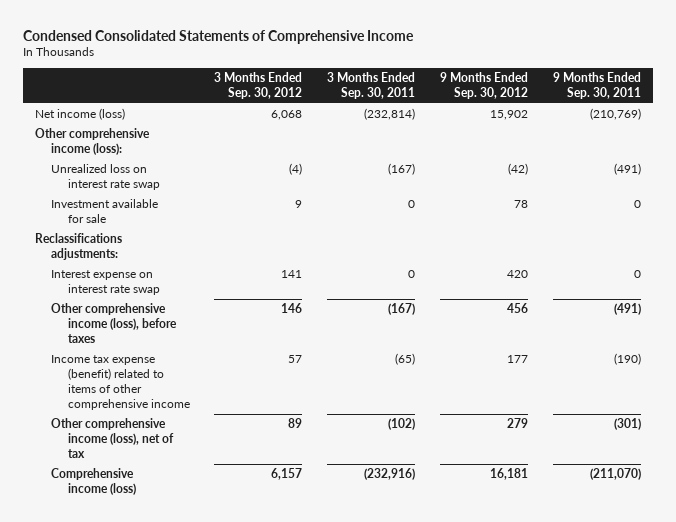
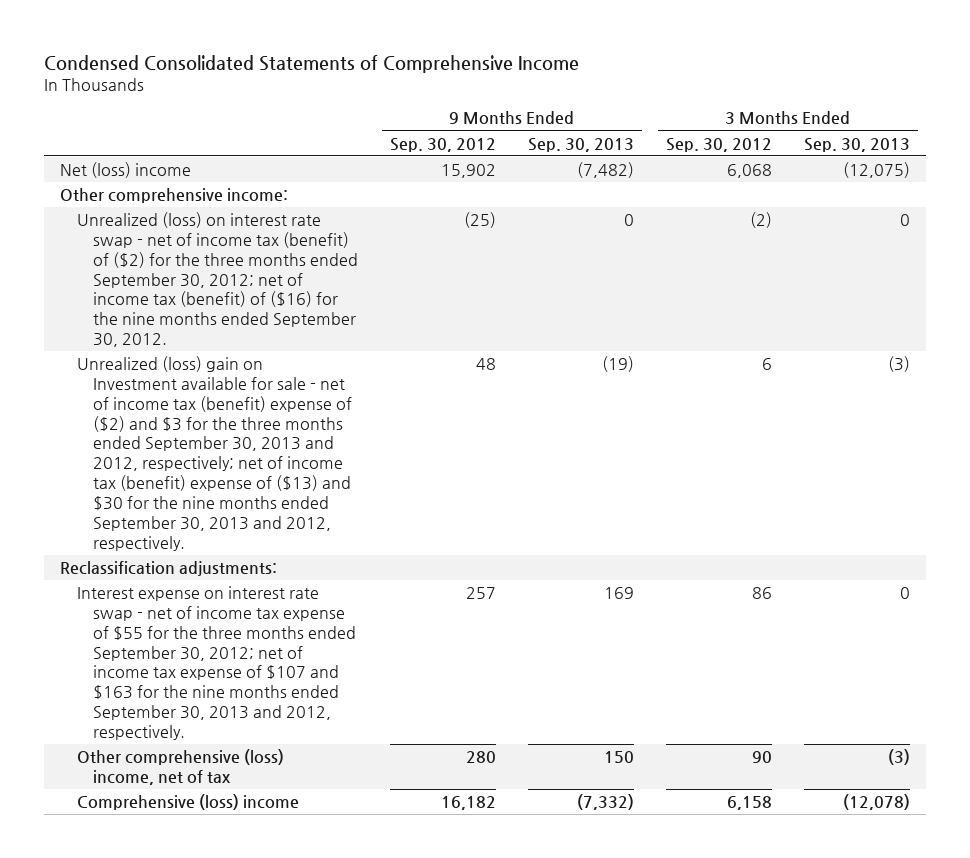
[327,71,416,99] 3 Months Ended Sep. 30, 2011 -> none
[552,71,641,99] 9 Months Ended Sep. 30, 2011 -> none
none -> [528,137,635,152] Sep. 30, 2013
none -> [803,137,910,152] Sep. 30, 2013
[51,198,159,223] Investment available for sale -> none
[51,302,177,343] Other comprehensive income (loss), before taxes -> none
[51,354,190,410] Income tax expense (benefit) related to items of other comprehensive income -> none
[35,107,126,120] Net income (loss) -> [60,162,192,179] Net (loss) income
[35,127,151,155] Other comprehensive income (loss): -> [60,188,289,204] Other comprehensive income:
[51,163,160,190] Unrealized loss on interest rate swap -> [76,212,359,348] Unrealized (loss) on interest rate swap - net of income tax (benefit) of ($2) for the three months ended September 30, 2012; net of income tax (benefit) of ($16) for the nine months ended September 30, 2012.
[289,162,303,175] (4) -> [749,212,772,229] (2)
[507,162,528,175] (42) -> [464,212,497,229] (25)
none -> [76,356,353,551] Unrealized (loss) gain on Investment available for sale - net of income tax (benefit) expense of ($2) and $3 for the three months ended September 30, 2013 and 2012, respectively; net of income tax (benefit) expense of ($13) and $30 for the nine months ended September 30, 2013 and 2012, respectively.
[35,232,123,260] Reclassifications adjustments: -> [60,561,278,577] Reclassification adjustments:
[51,269,160,295] Interest expense on interest rate swap -> [76,586,357,740] Interest expense on interest rate swap - net of income tax expense of $55 for the three months ended September 30, 2012; net of income tax expense of $107 and $163 for the nine months ended September 30, 2013 and 2012, respectively.
[281,269,303,278] 141 -> [751,587,772,600] 86
[506,269,528,278] 420 -> [466,587,497,600] 257
[51,417,174,458] Other comprehensive income (loss), net of tax -> [76,749,284,785] Other comprehensive (loss) income, net of tax
[288,417,303,428] 89 -> [751,751,772,764] 90
[506,417,528,428] 279 -> [466,751,497,764] 280
[51,467,136,495] Comprehensive income (loss) -> [76,794,299,811] Comprehensive (loss) income
[271,467,303,480] 6,157 -> [726,796,772,811] 6,158
[489,467,528,480] 16,181 -> [441,796,497,811] 16,182

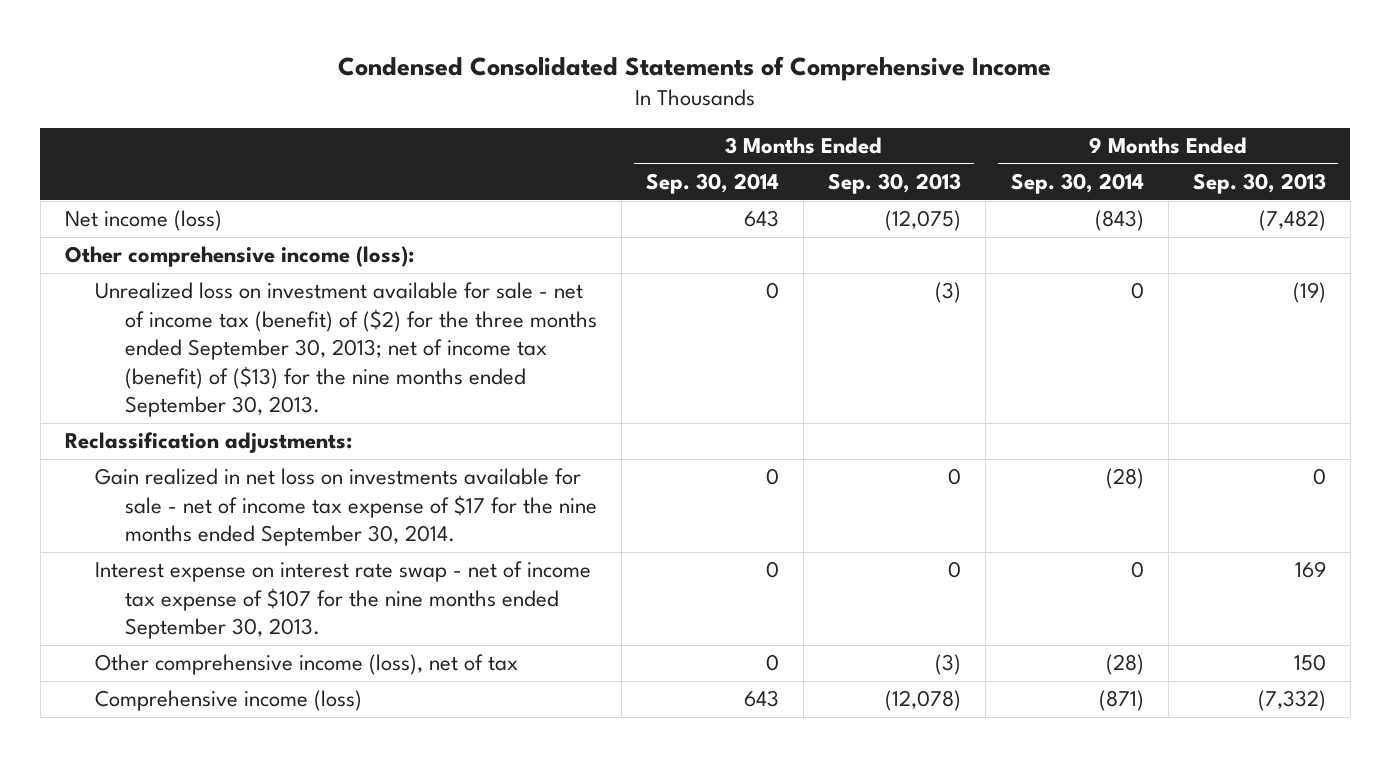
[390,137,497,152] Sep. 30, 2012 -> none
[665,137,772,152] Sep. 30, 2012 -> none
none -> [646,173,780,195] Sep. 30, 2014
none -> [1010,173,1144,195] Sep. 30, 2014
[76,212,359,348] Unrealized (loss) on interest rate swap - net of income tax (benefit) of ($2) for the three months ended September 30, 2012; net of income tax (benefit) of ($16) for the nine months ended September 30, 2012. -> none
[60,162,192,179] Net (loss) income -> [64,210,222,232] Net income (loss)
[60,188,289,204] Other comprehensive income: -> [64,246,414,268] Other comprehensive income (loss):
[76,356,353,551] Unrealized (loss) gain on Investment available for sale - net of income tax (benefit) expense of ($2) and $3 for the three months ended September 30, 2013 and 2012, respectively; net of income tax (benefit) expense of ($13) and $30 for the nine months ended September 30, 2013 and 2012, respectively. -> [94,282,597,418] Unrealized loss on investment available for sale - net of income tax (benefit) of ($2) for the three months ended September 30, 2013; net of income tax (benefit) of ($13) for the nine months ended September 30, 2013.
none -> [94,468,597,547] Gain realized in net loss on investments available for sale - net of income tax expense of $17 for the nine months ended September 30, 2014.
[76,586,357,740] Interest expense on interest rate swap - net of income tax expense of $55 for the three months ended September 30, 2012; net of income tax expense of $107 and $163 for the nine months ended September 30, 2013 and 2012, respectively. -> [94,561,591,640] Interest expense on interest rate swap - net of income tax expense of $107 for the nine months ended September 30, 2013.
[76,749,284,785] Other comprehensive (loss) income, net of tax -> [94,654,518,676] Other comprehensive income (loss), net of tax
[76,794,299,811] Comprehensive (loss) income -> [94,690,362,712] Comprehensive income (loss)

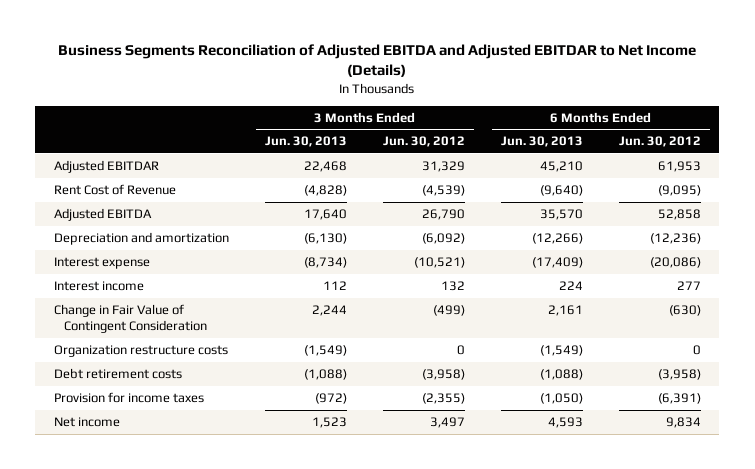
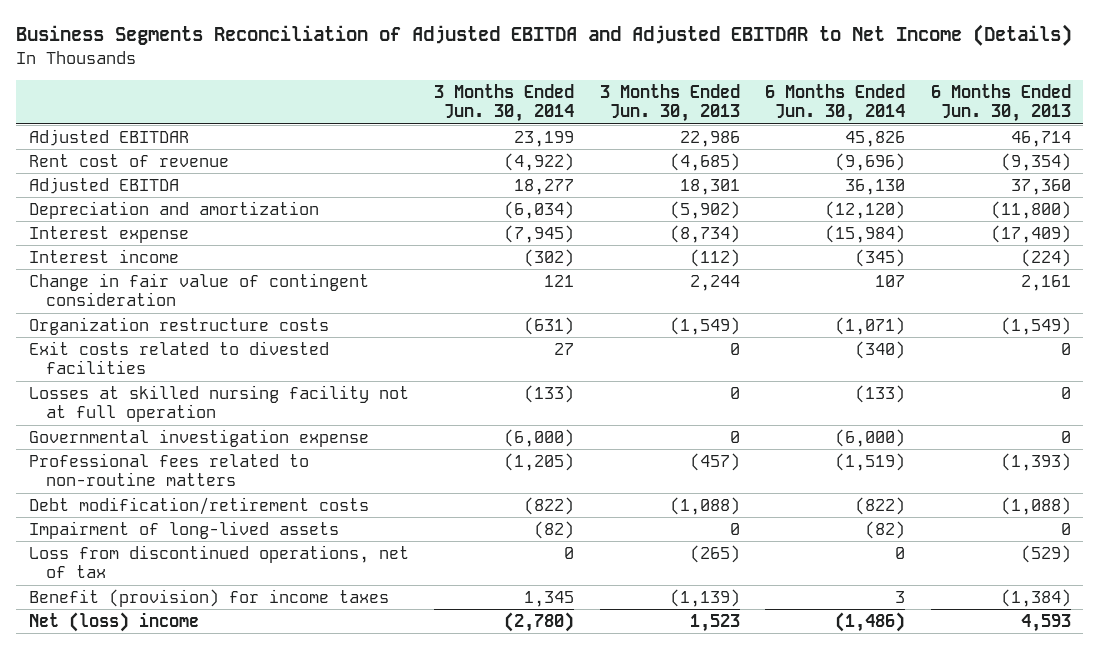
[382,136,465,148] Jun. 30, 2012 -> none
[619,136,702,148] Jun. 30, 2012 -> none
none -> [434,83,575,123] 3 Months Ended Jun. 30, 2014
none -> [765,83,906,123] 6 Months Ended Jun. 30, 2014
[303,160,347,172] 22,468 -> [679,130,740,147] 22,986
[540,160,584,172] 45,210 -> [1010,130,1071,147] 46,714
[53,183,176,195] Rent Cost of Revenue -> [28,153,229,167] Rent cost of revenue
[303,184,347,196] (4,828) -> [669,152,740,171] (4,685)
[540,184,584,196] (9,640) -> [1000,152,1071,171] (9,354)
[303,208,347,220] 17,640 -> [679,178,740,195] 18,301
[540,208,584,220] 35,570 -> [1010,178,1071,195] 37,360
[303,232,347,244] (6,130) -> [669,200,740,219] (5,902)
[532,232,584,244] (12,266) -> [990,200,1071,219] (11,800)
[322,280,347,290] 112 -> [689,248,740,267] (112)
[559,280,584,290] 224 -> [1020,248,1071,267] (224)
[53,303,208,333] Change in Fair Value of Contingent Consideration -> [28,272,369,307] Change in fair value of contingent consideration
none -> [28,340,329,375] Exit costs related to divested facilities
none -> [28,384,409,423] Losses at skilled nursing facility not at full operation
none -> [28,428,369,447] Governmental investigation expense
none -> [28,452,309,487] Professional fees related to non-routine matters
[53,367,182,379] Debt retirement costs -> [28,496,369,515] Debt modification/retirement costs
none -> [28,520,339,539] Impairment of long-lived assets
none -> [28,544,409,579] Loss from discontinued operations, net of tax
[53,391,204,403] Provision for income taxes -> [28,588,389,607] Benefit (provision) for income taxes
[314,392,347,404] (972) -> [669,588,740,607] (1,139)
[540,392,584,404] (1,050) -> [1000,588,1071,607] (1,384)
[53,416,120,427] Net income -> [28,611,199,632] Net (loss) income

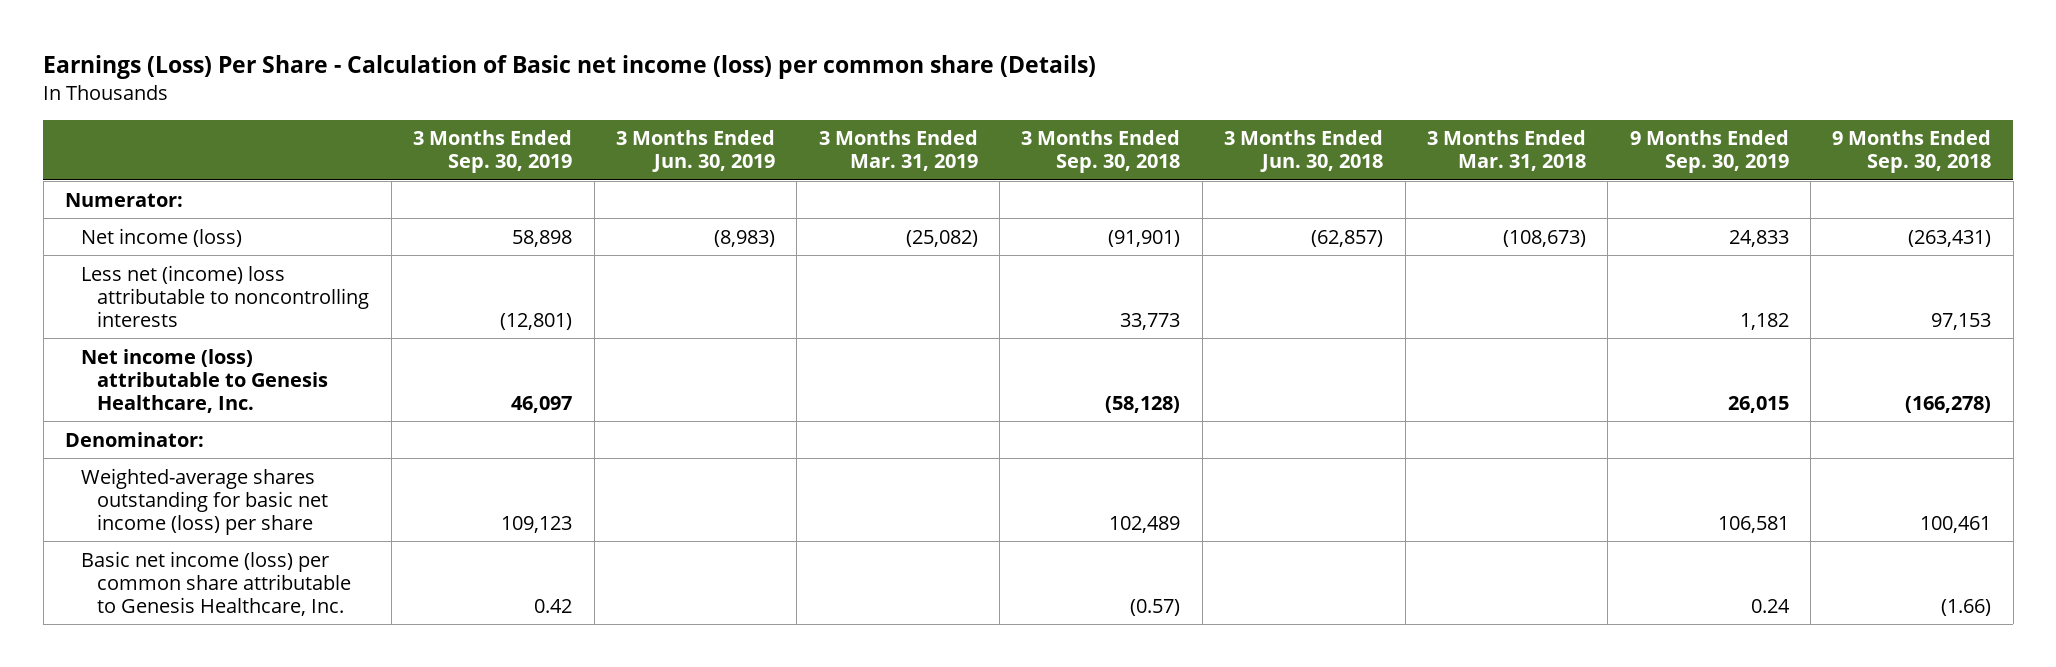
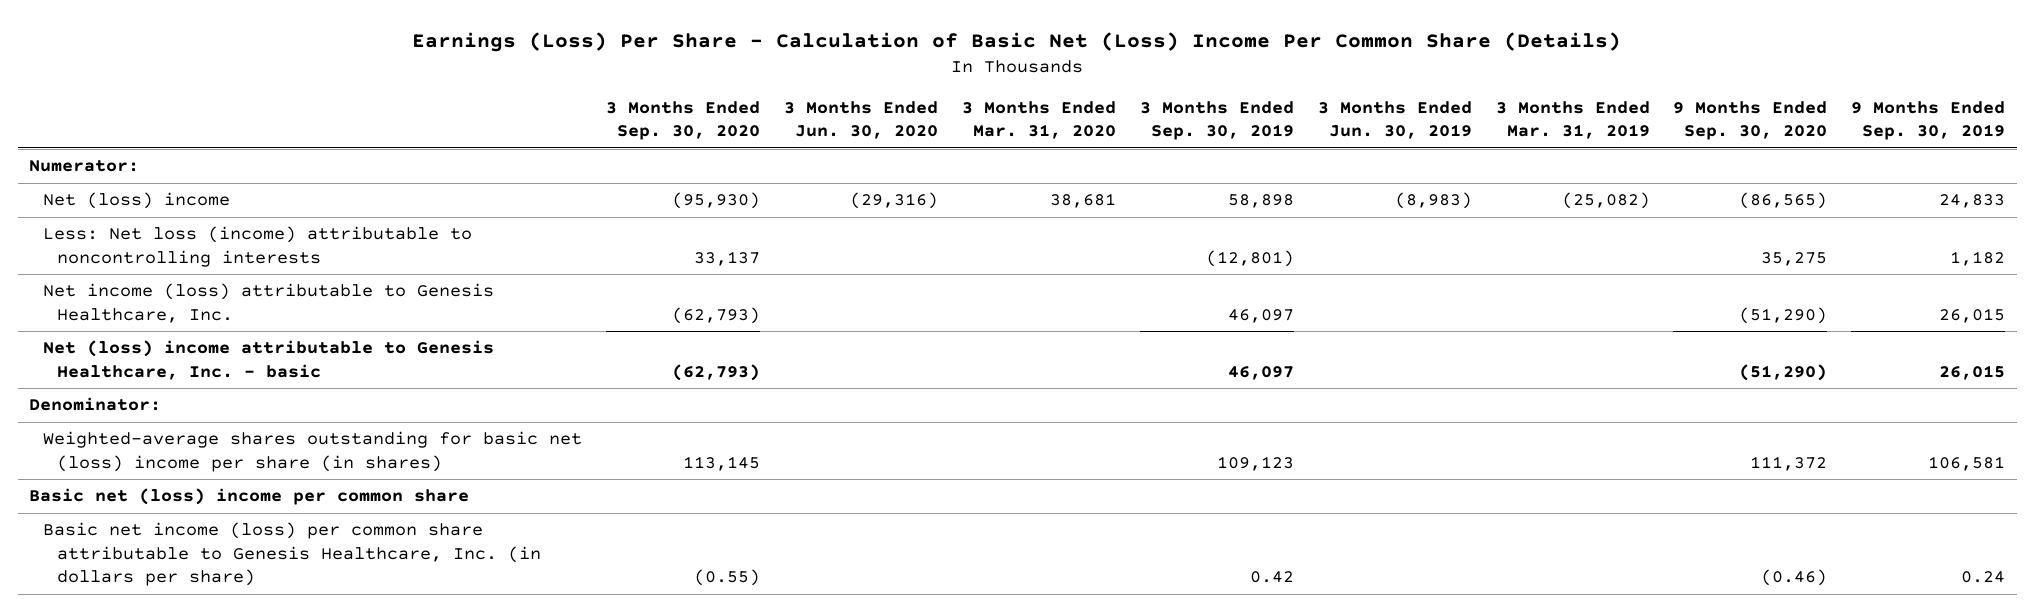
[43,55,1097,80] Earnings (Loss) Per Share - Calculation of Basic net income (loss) per common share (Details) -> [412,31,1622,52] Earnings (Loss) Per Share - Calculation of Basic Net (Loss) Income Per Common Share (Details)
[1021,130,1181,174] 3 Months Ended Sep. 30, 2018 -> none
[1224,130,1384,173] 3 Months Ended Jun. 30, 2018 -> none
[1426,130,1586,172] 3 Months Ended Mar. 31, 2018 -> none
[1832,130,1992,174] 9 Months Ended Sep. 30, 2018 -> none
none -> [605,100,760,141] 3 Months Ended Sep. 30, 2020
none -> [783,100,938,140] 3 Months Ended Jun. 30, 2020
none -> [961,100,1116,140] 3 Months Ended Mar. 31, 2020
none -> [1673,100,1828,141] 9 Months Ended Sep. 30, 2020
[81,227,243,247] Net income (loss) -> [43,192,231,210] Net (loss) income
[81,264,370,327] Less net (income) loss attributable to noncontrolling interests -> [43,226,473,267] Less: Net loss (income) attributable to noncontrolling interests
none -> [43,340,495,380] Net (loss) income attributable to Genesis Healthcare, Inc. - basic
[81,467,329,535] Weighted-average shares outstanding for basic net income (loss) per share -> [43,431,583,472] Weighted-average shares outstanding for basic net (loss) income per share (in shares)
none -> [29,488,470,506] Basic net (loss) income per common share
[81,550,352,616] Basic net income (loss) per common share attributable to Genesis Healthcare, Inc. -> [43,522,541,587] Basic net income (loss) per common share attributable to Genesis Healthcare, Inc. (in dollars per share)

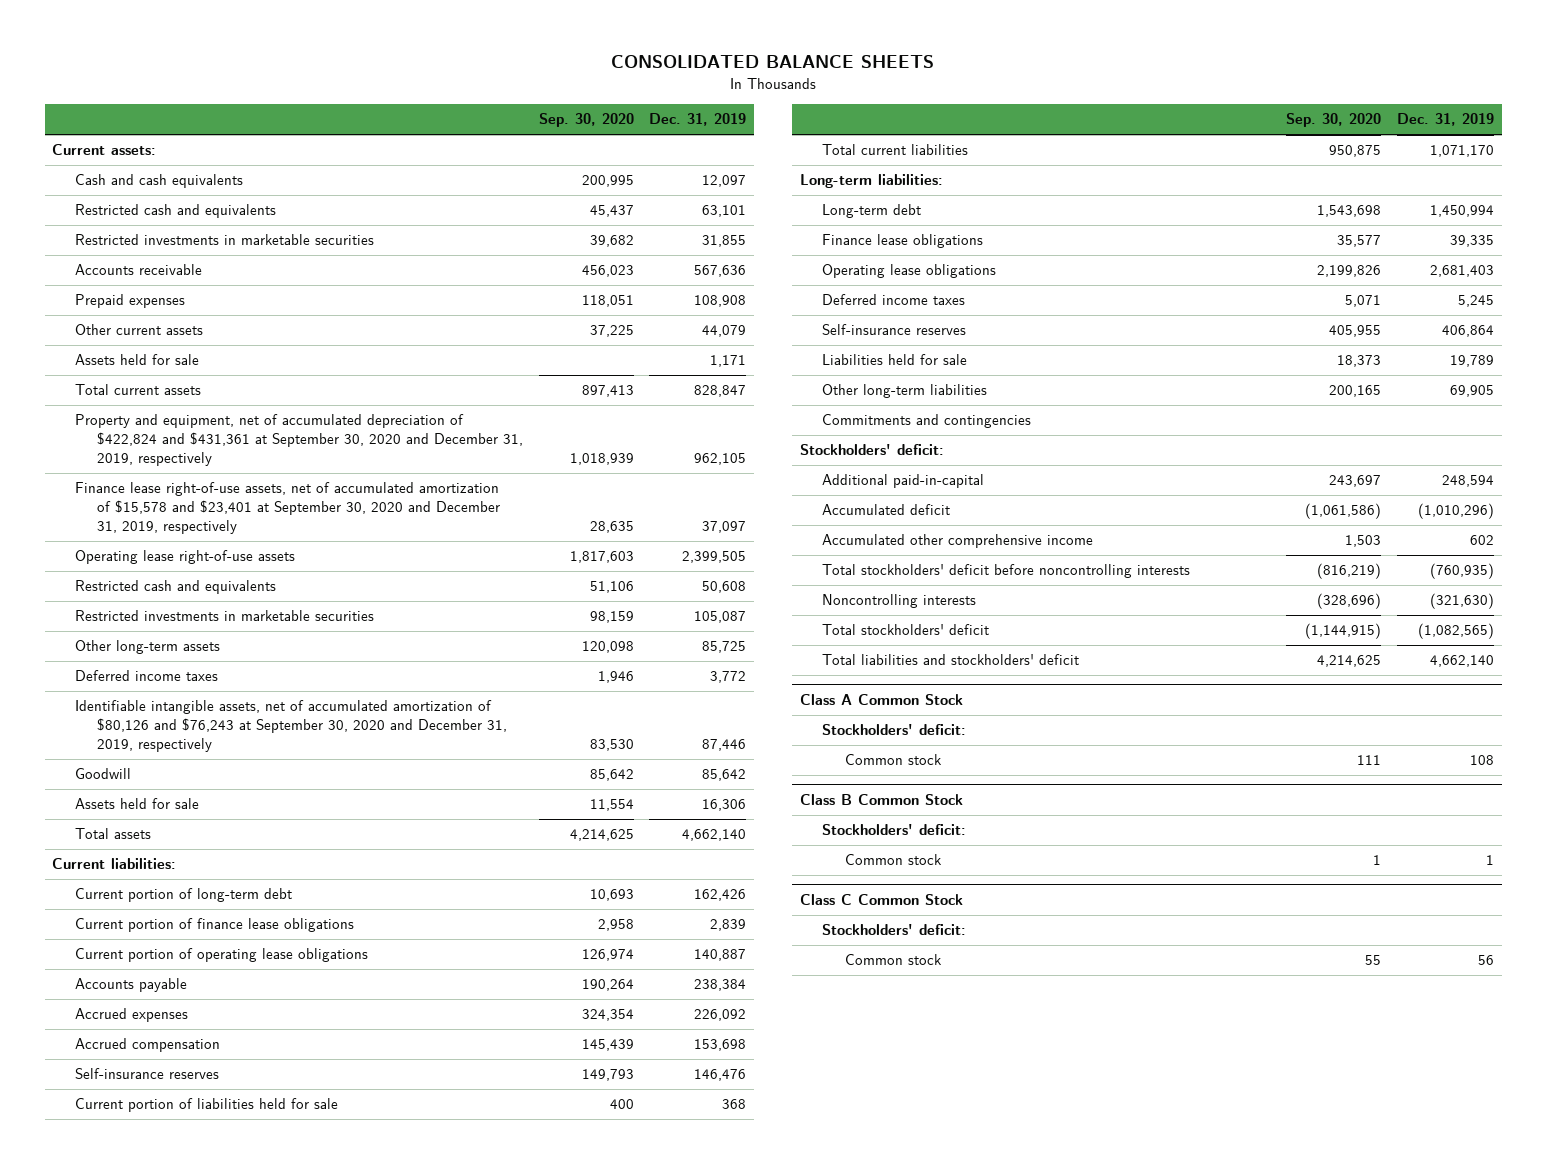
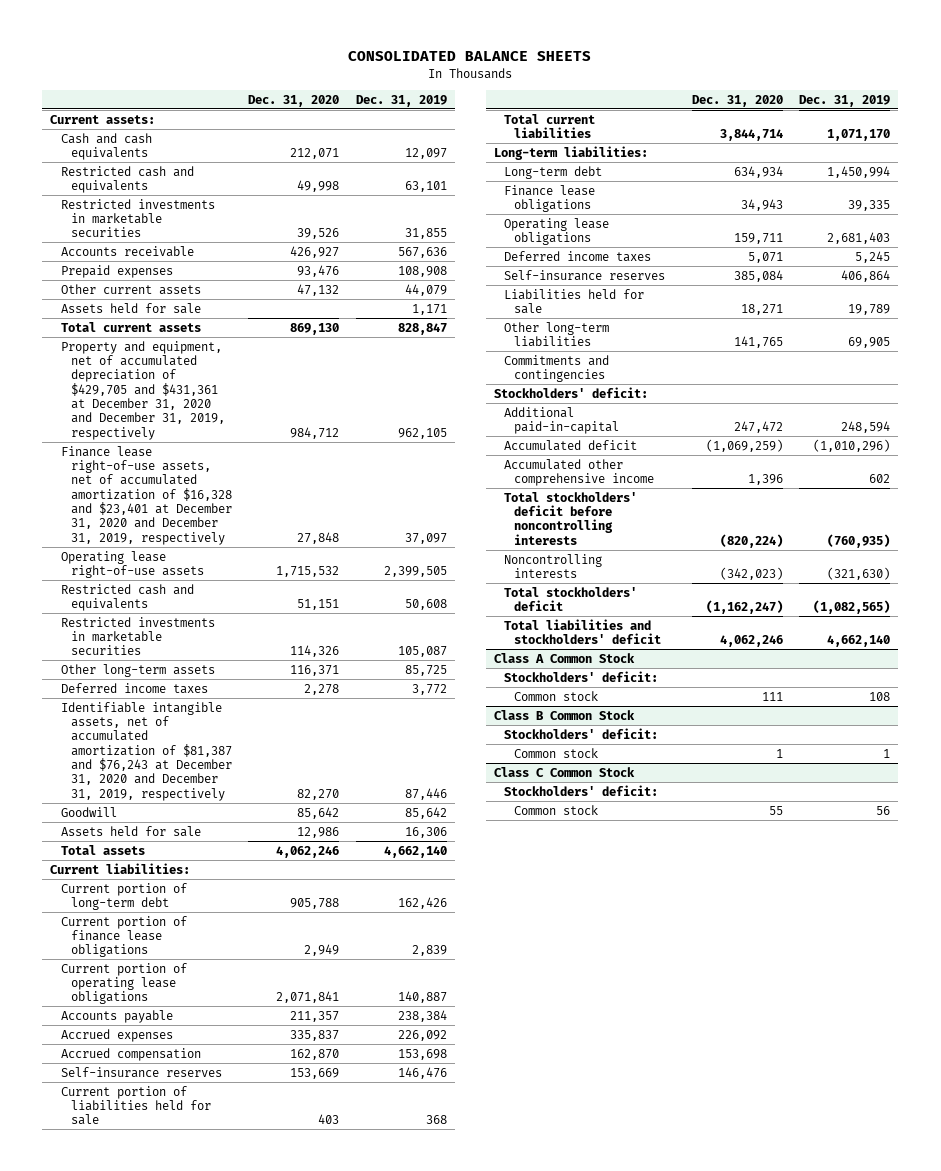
[538,113,634,128] Sep. 30, 2020 -> none
none -> [248,94,340,107] Dec. 31, 2020
[74,414,524,466] Property and equipment, net of accumulated depreciation of $422,824 and $431,361 at September 30, 2020 and December 31, 2019, respectively -> [60,340,225,440] Property and equipment, net of accumulated depreciation of $429,705 and $431,361 at December 31, 2020 and December 31, 2019, respectively
[74,482,501,534] Finance lease right-of-use assets, net of accumulated amortization of $15,578 and $23,401 at September 30, 2020 and December 31, 2019, respectively -> [60,445,232,545] Finance lease right-of-use assets, net of accumulated amortization of $16,328 and $23,401 at December 31, 2020 and December 31, 2019, respectively
[74,700,508,752] Identifiable intangible assets, net of accumulated amortization of $80,126 and $76,243 at September 30, 2020 and December 31, 2019, respectively -> [60,701,232,801] Identifiable intangible assets, net of accumulated amortization of $81,387 and $76,243 at December 31, 2020 and December 31, 2019, respectively

